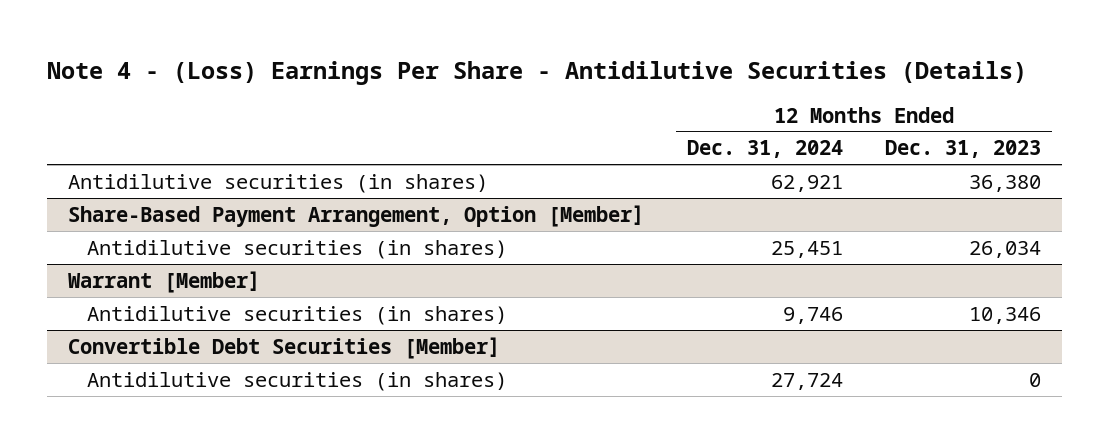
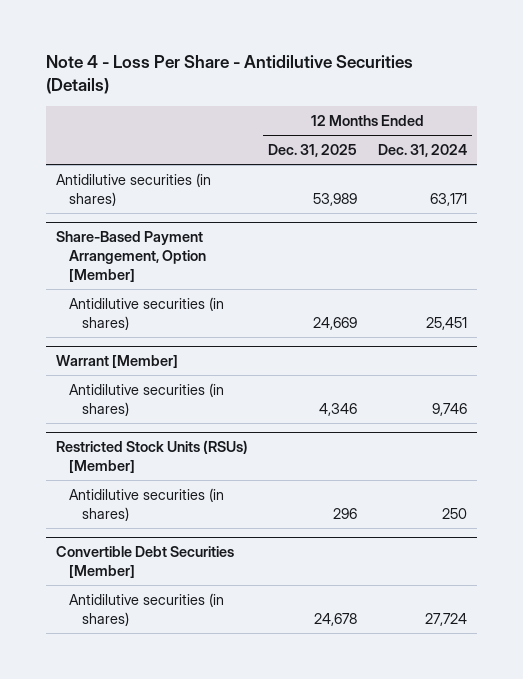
[46,60,1027,85] Note 4 - (Loss) Earnings Per Share - Antidilutive Securities (Details) -> [45,55,413,95] Note 4 - Loss Per Share - Antidilutive Securities (Details)
[884,140,1041,159] Dec. 31, 2023 -> none
none -> [268,144,358,158] Dec. 31, 2025
[770,174,843,192] 62,921 -> [429,192,467,206] 63,171
none -> [55,440,248,474] Restricted Stock Units (RSUs) [Member]
none -> [69,487,225,521] Antidilutive securities (in shares)

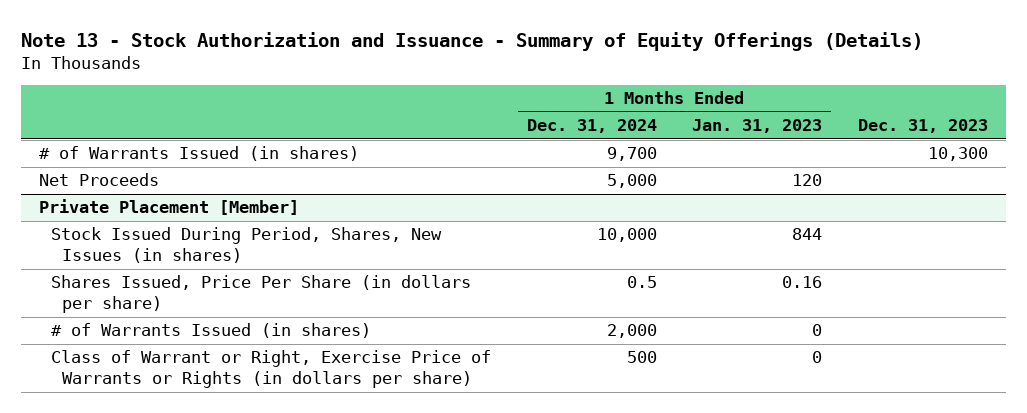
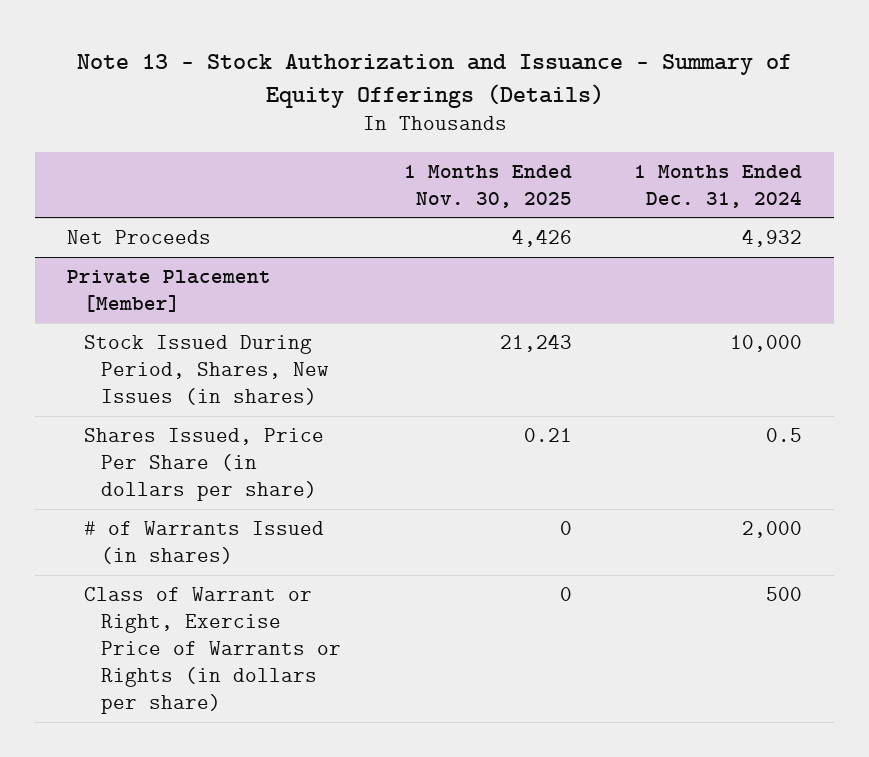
[692,119,823,134] Jan. 31, 2023 -> none
[858,119,989,134] Dec. 31, 2023 -> none
none -> [403,164,572,208] 1 Months Ended Nov. 30, 2025
[39,146,360,162] # of Warrants Issued (in shares) -> none
[606,174,657,189] 5,000 -> [742,228,803,247] 4,932

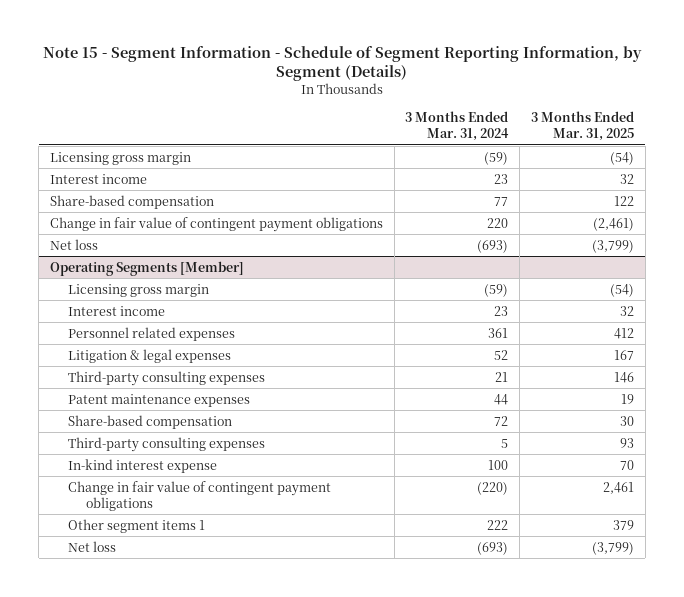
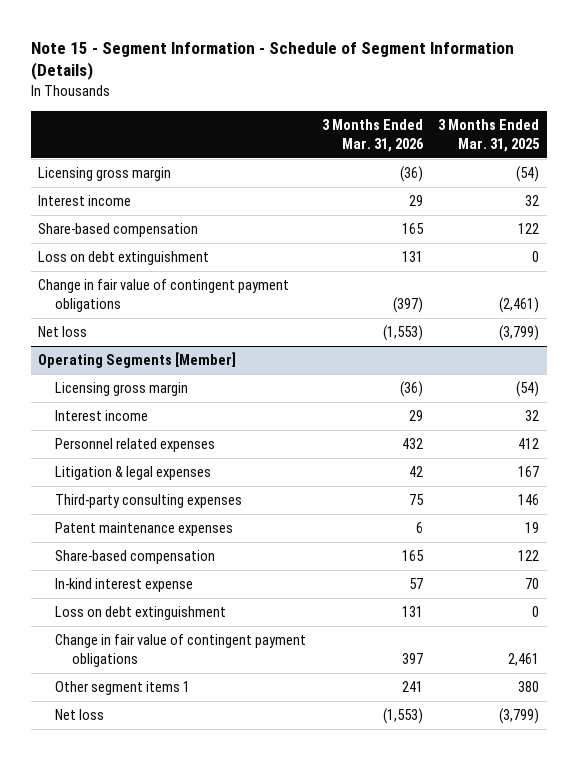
[42,45,642,82] Note 15 - Segment Information - Schedule of Segment Reporting Information, by Segment (Details) -> [30,41,514,81] Note 15 - Segment Information - Schedule of Segment Information (Details)
[405,111,510,142] 3 Months Ended Mar. 31, 2024 -> none
none -> [321,119,424,153] 3 Months Ended Mar. 31, 2026
none -> [38,251,210,266] Loss on debt extinguishment
[67,436,265,452] Third-party consulting expenses -> none
[619,415,634,426] 30 -> [518,550,540,562] 122
none -> [55,606,227,621] Loss on debt extinguishment
[612,519,634,530] 379 -> [518,681,540,693] 380

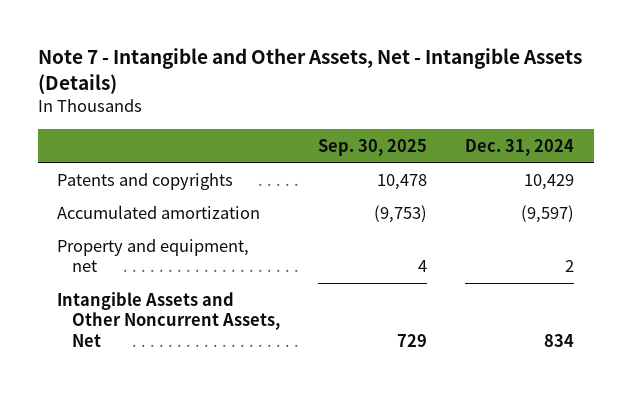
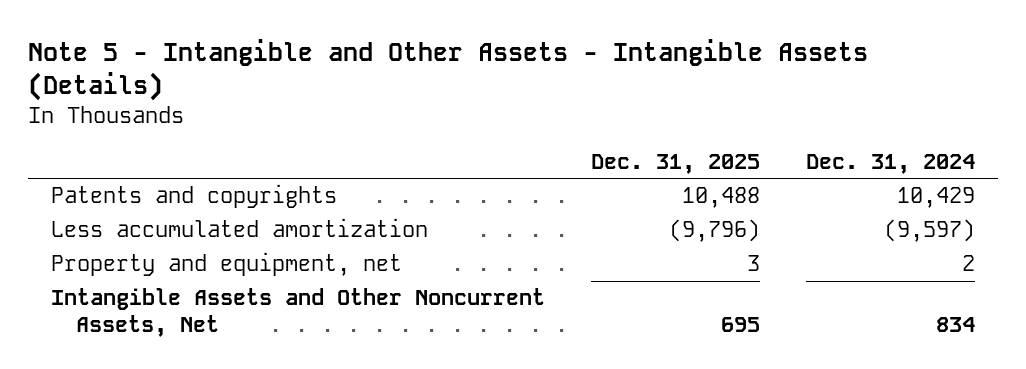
[37,47,582,94] Note 7 - Intangible and Other Assets, Net - Intangible Assets (Details) -> [28,39,869,102] Note 5 - Intangible and Other Assets - Intangible Assets (Details)
[318,138,428,156] Sep. 30, 2025 -> none
none -> [591,153,761,174] Dec. 31, 2025
[57,204,261,219] Accumulated amortization -> [51,218,429,238] Less accumulated amortization

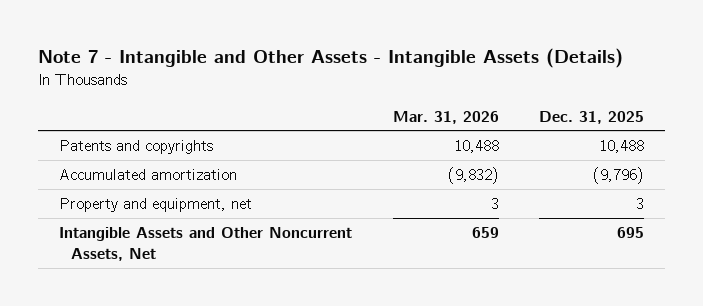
[28,39,869,102] Note 5 - Intangible and Other Assets - Intangible Assets (Details) -> [38,48,624,69] Note 7 - Intangible and Other Assets - Intangible Assets (Details)
[806,153,976,174] Dec. 31, 2024 -> none
none -> [392,110,499,124] Mar. 31, 2026
[51,218,429,238] Less accumulated amortization -> [58,169,237,181] Accumulated amortization

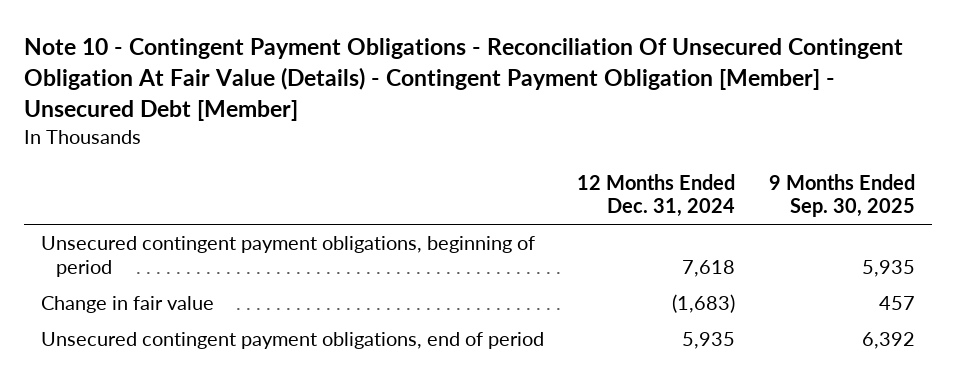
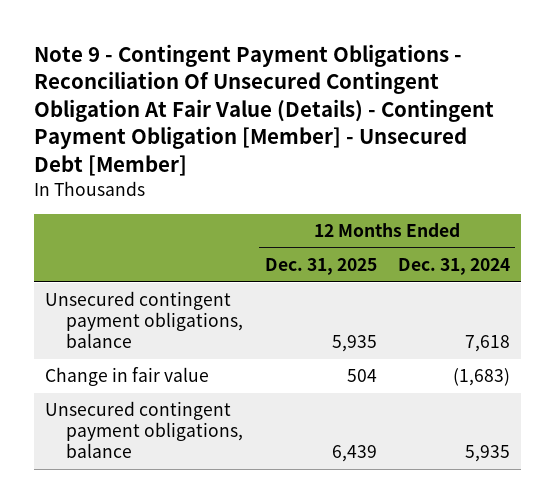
[24,38,904,122] Note 10 - Contingent Payment Obligations - Reconciliation Of Unsecured Contingent Obligation At Fair Value (Details) - Contingent Payment Obligation [Member] - Unsecured Debt [Member] -> [34,43,495,176] Note 9 - Contingent Payment Obligations - Reconciliation Of Unsecured Contingent Obligation At Fair Value (Details) - Contingent Payment Obligation [Member] - Unsecured Debt [Member]
[768,173,915,218] 9 Months Ended Sep. 30, 2025 -> none
none -> [264,258,377,276] Dec. 31, 2025
[40,236,535,277] Unsecured contingent payment obligations, beginning of period -> [45,291,244,349] Unsecured contingent payment obligations, balance
[40,332,544,350] Unsecured contingent payment obligations, end of period -> [45,401,244,459] Unsecured contingent payment obligations, balance

